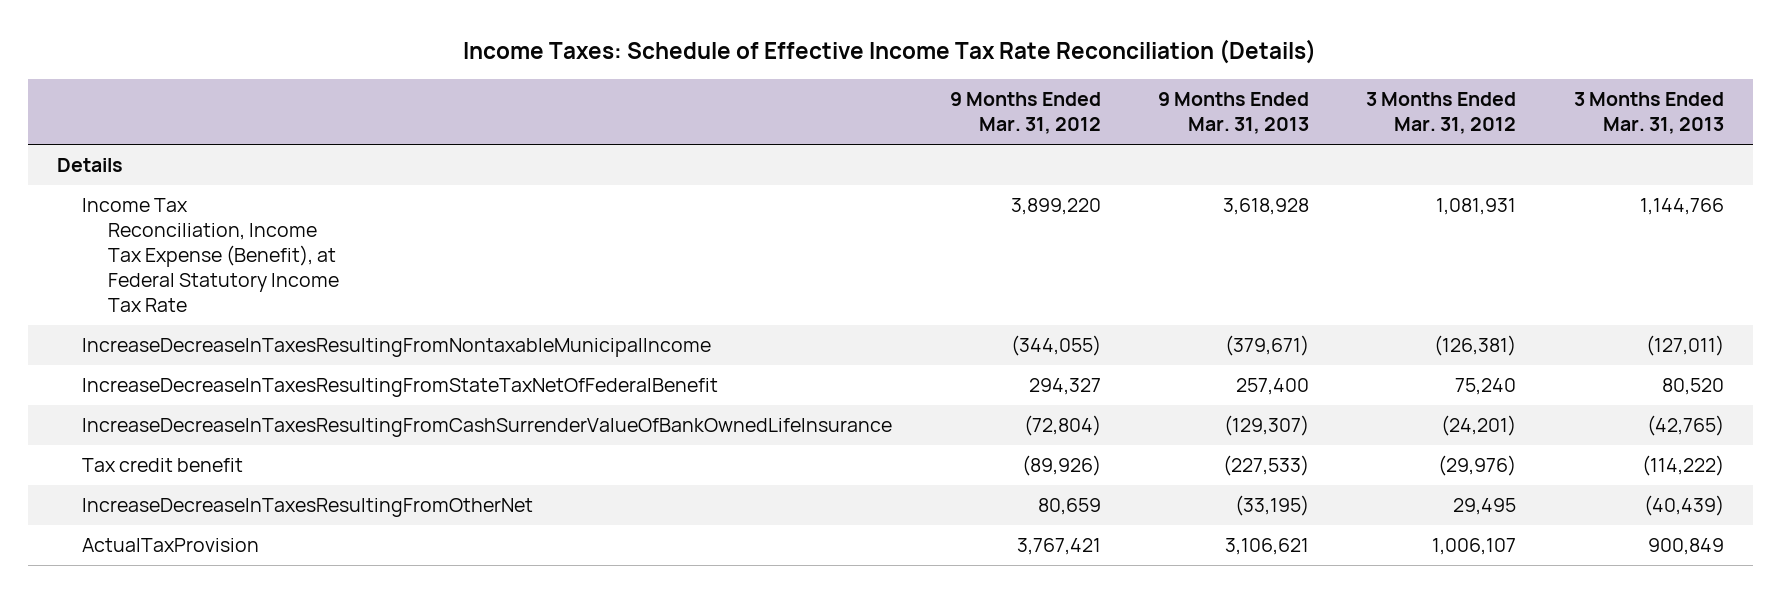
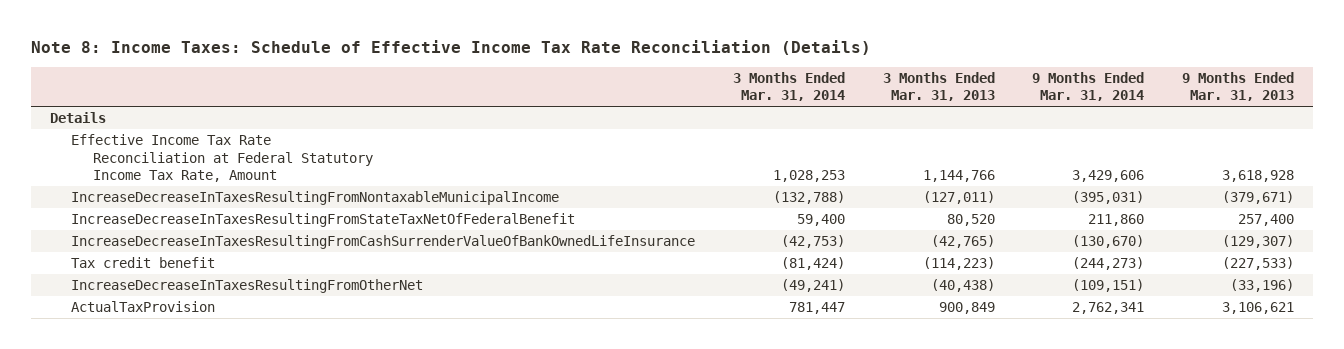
[463,38,1317,64] Income Taxes: Schedule of Effective Income Tax Rate Reconciliation (Details) -> [31,39,872,55] Note 8: Income Taxes: Schedule of Effective Income Tax Rate Reconciliation (Details)
[949,92,1101,134] 9 Months Ended Mar. 31, 2012 -> none
[1366,92,1517,134] 3 Months Ended Mar. 31, 2012 -> none
none -> [733,71,846,102] 3 Months Ended Mar. 31, 2014
none -> [1032,71,1145,102] 9 Months Ended Mar. 31, 2014
[82,198,339,313] Income Tax Reconciliation, Income Tax Expense (Benefit), at Federal Statutory Income Tax Rate -> [71,133,373,183] Effective Income Tax Rate Reconciliation at Federal Statutory Income Tax Rate, Amount
[1641,455,1724,477] (114,222) -> [922,256,995,270] (114,223)
[1235,495,1310,517] (33,195) -> [1229,278,1294,292] (33,196)
[1643,495,1724,517] (40,439) -> [930,278,995,292] (40,438)

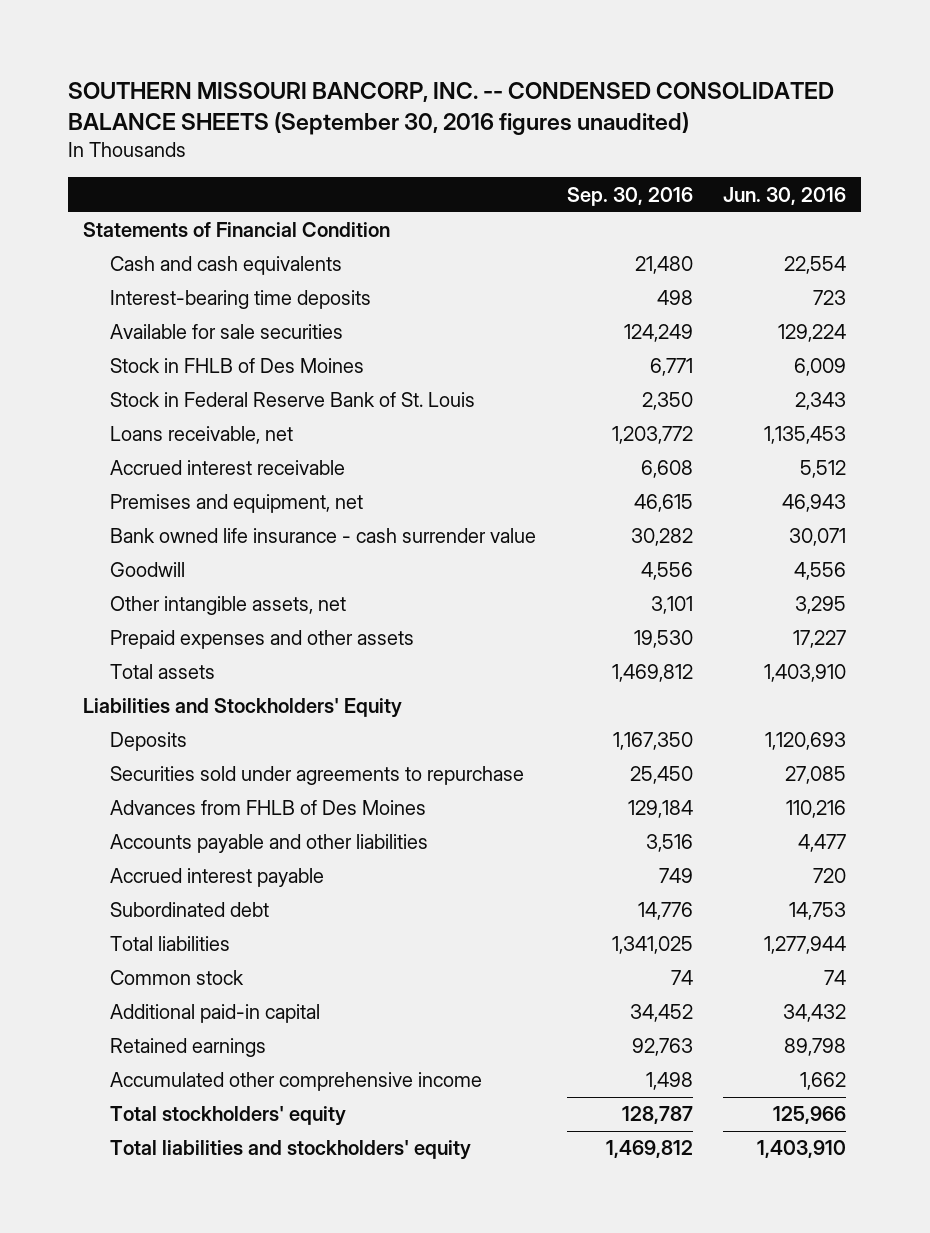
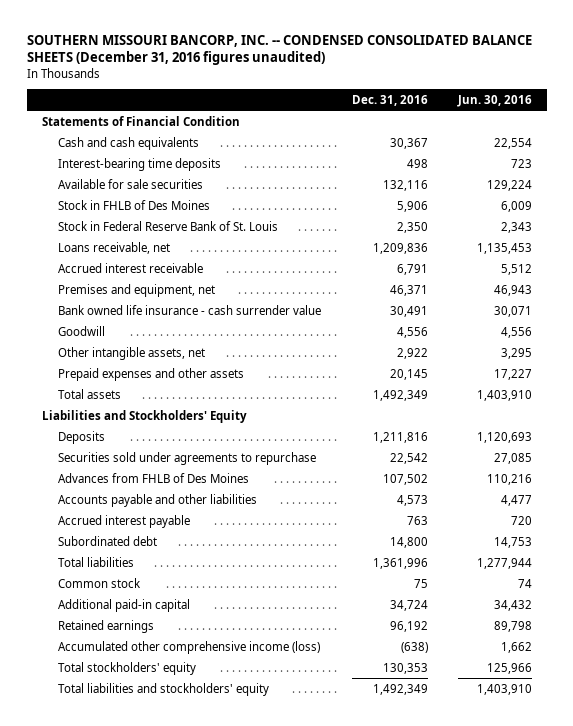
[68,82,835,136] SOUTHERN MISSOURI BANCORP, INC. -- CONDENSED CONSOLIDATED BALANCE SHEETS (September 30, 2016 figures unaudited) -> [26,34,532,66] SOUTHERN MISSOURI BANCORP, INC. -- CONDENSED CONSOLIDATED BALANCE SHEETS (December 31, 2016 figures unaudited)
[566,186,693,206] Sep. 30, 2016 -> none
none -> [351,94,428,106] Dec. 31, 2016
[110,1072,483,1092] Accumulated other comprehensive income -> [58,640,321,654] Accumulated other comprehensive income (loss)

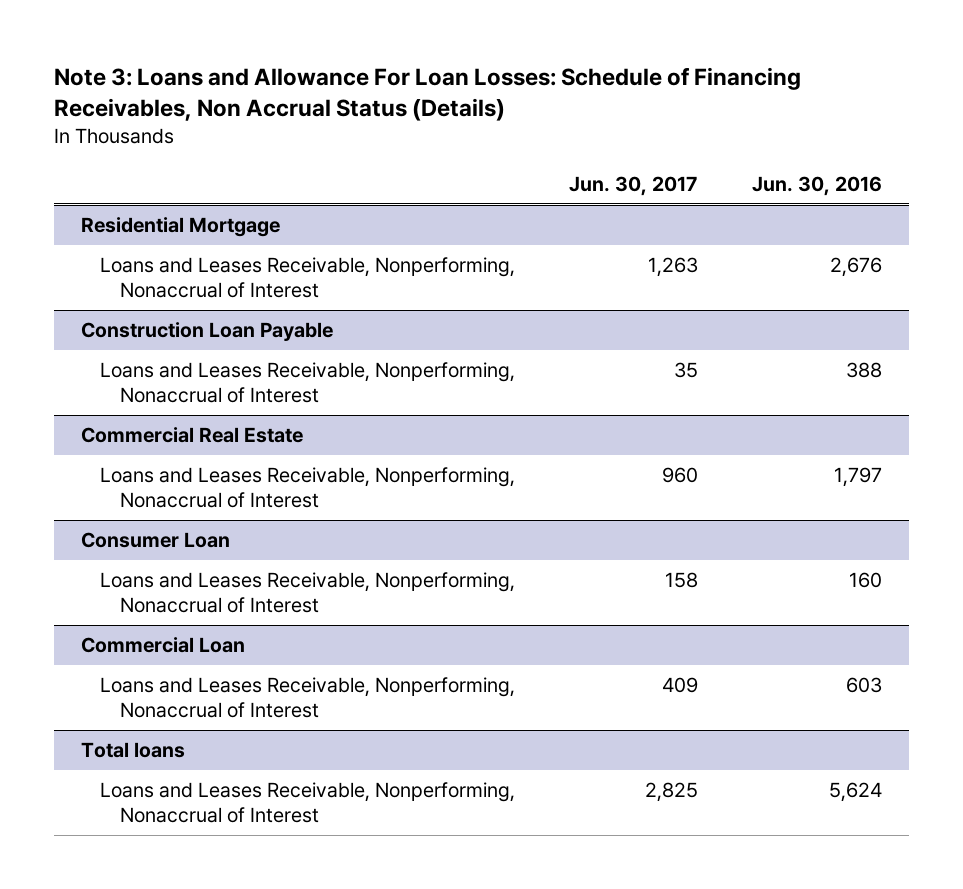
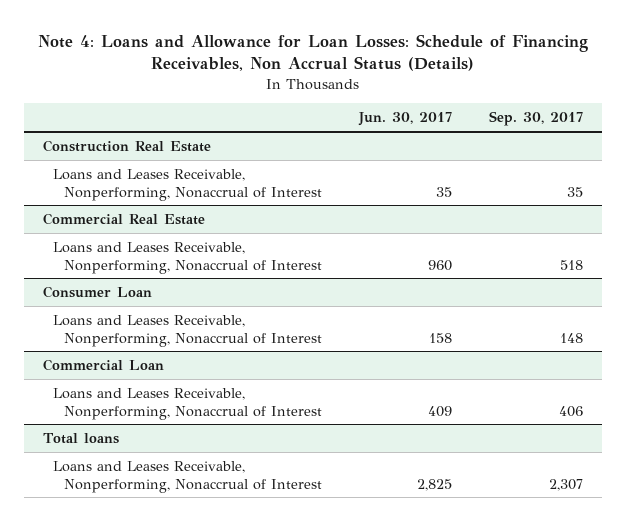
[53,66,801,122] Note 3: Loans and Allowance For Loan Losses: Schedule of Financing Receivables, Non Accrual Status (Details) -> [38,33,589,72] Note 4: Loans and Allowance for Loan Losses: Schedule of Financing Receivables, Non Accrual Status (Details)
[752,175,883,196] Jun. 30, 2016 -> none
none -> [489,111,584,127] Sep. 30, 2017
[80,217,280,238] Residential Mortgage -> none
[100,257,516,299] Loans and Leases Receivable, Nonperforming, Nonaccrual of Interest -> none
[80,322,333,342] Construction Loan Payable -> none
none -> [43,139,212,152] Construction Real Estate

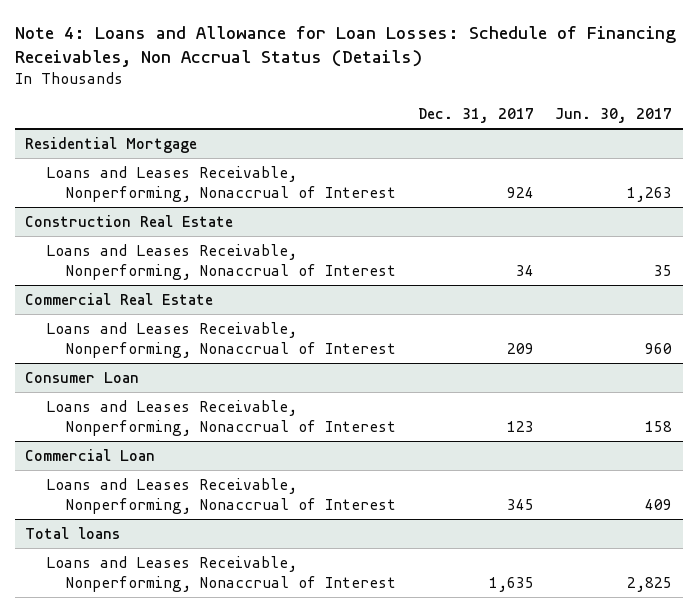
[489,111,584,127] Sep. 30, 2017 -> none
none -> [417,107,534,123] Dec. 31, 2017
none -> [25,136,198,153] Residential Mortgage
none -> [45,165,397,202] Loans and Leases Receivable, Nonperforming, Nonaccrual of Interest

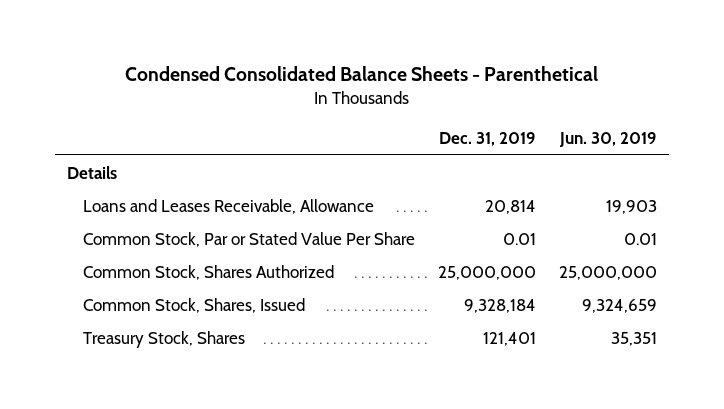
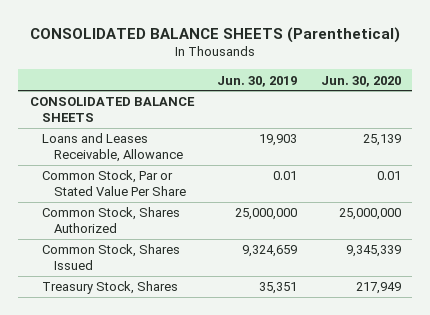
[124,66,598,82] Condensed Consolidated Balance Sheets - Parenthetical -> [30,26,401,43] CONSOLIDATED BALANCE SHEETS (Parenthetical)
[439,132,537,147] Dec. 31, 2019 -> none
none -> [320,75,401,87] Jun. 30, 2020
[66,165,117,179] Details -> none
none -> [29,97,195,123] CONSOLIDATED BALANCE SHEETS
[83,297,306,313] Common Stock, Shares, Issued -> [41,244,180,271] Common Stock, Shares Issued

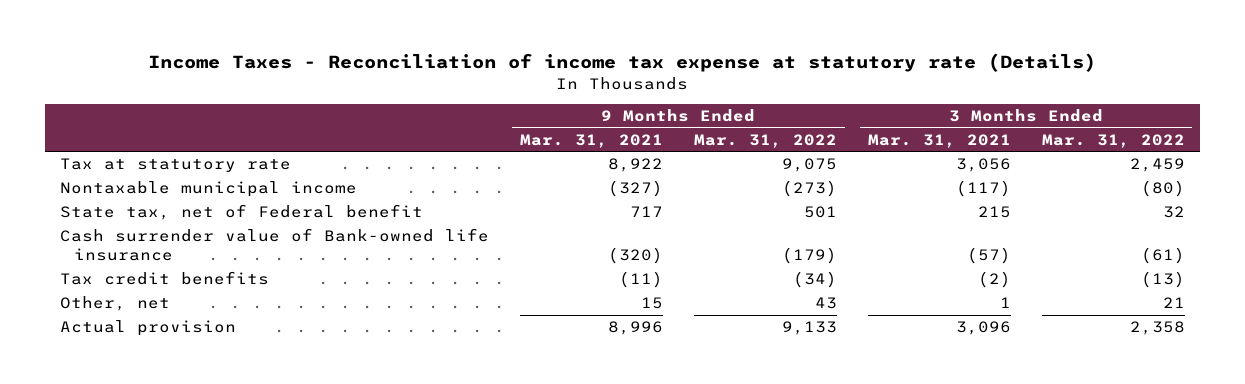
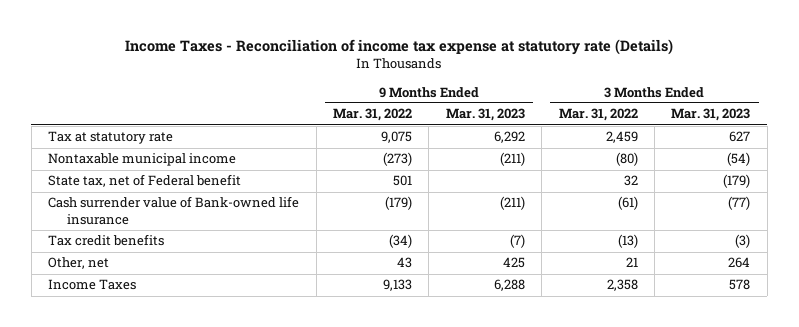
[519,133,663,148] Mar. 31, 2021 -> none
[867,133,1011,148] Mar. 31, 2021 -> none
none -> [445,108,525,122] Mar. 31, 2023
none -> [671,108,751,122] Mar. 31, 2023
[60,320,237,337] Actual provision -> [48,279,137,291] Income Taxes

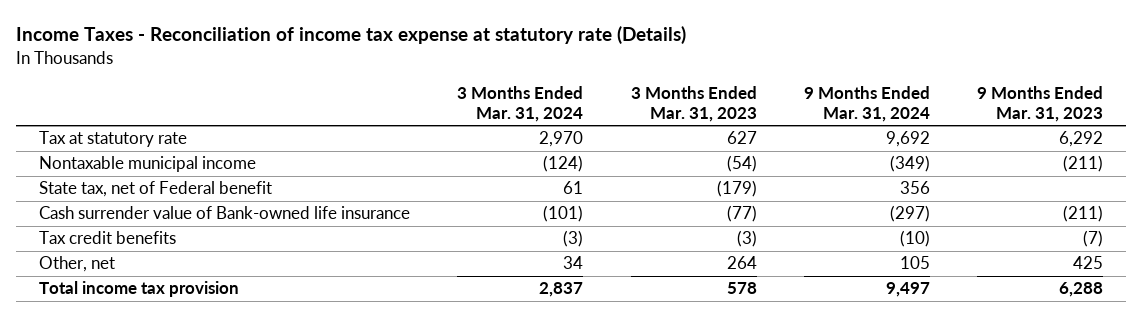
[333,108,413,122] Mar. 31, 2022 -> none
[558,108,638,122] Mar. 31, 2022 -> none
none -> [457,85,584,122] 3 Months Ended Mar. 31, 2024
none -> [803,85,930,122] 9 Months Ended Mar. 31, 2024
[48,279,137,291] Income Taxes -> [39,281,240,298] Total income tax provision

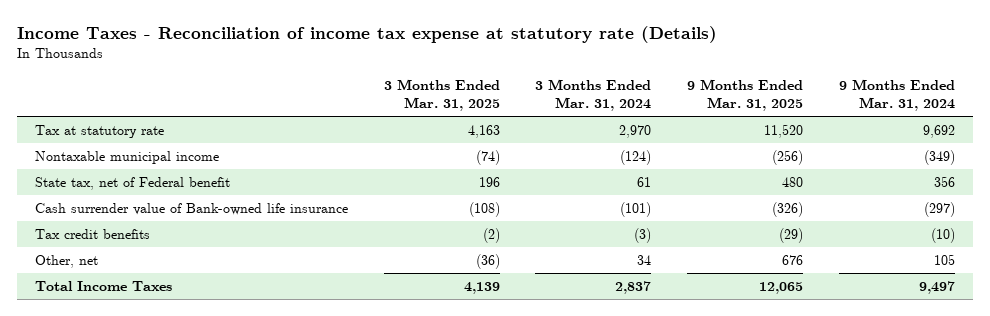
[630,85,757,122] 3 Months Ended Mar. 31, 2023 -> none
[976,85,1103,122] 9 Months Ended Mar. 31, 2023 -> none
none -> [383,79,500,112] 3 Months Ended Mar. 31, 2025
none -> [687,79,804,112] 9 Months Ended Mar. 31, 2025
[39,281,240,298] Total income tax provision -> [34,280,172,291] Total Income Taxes

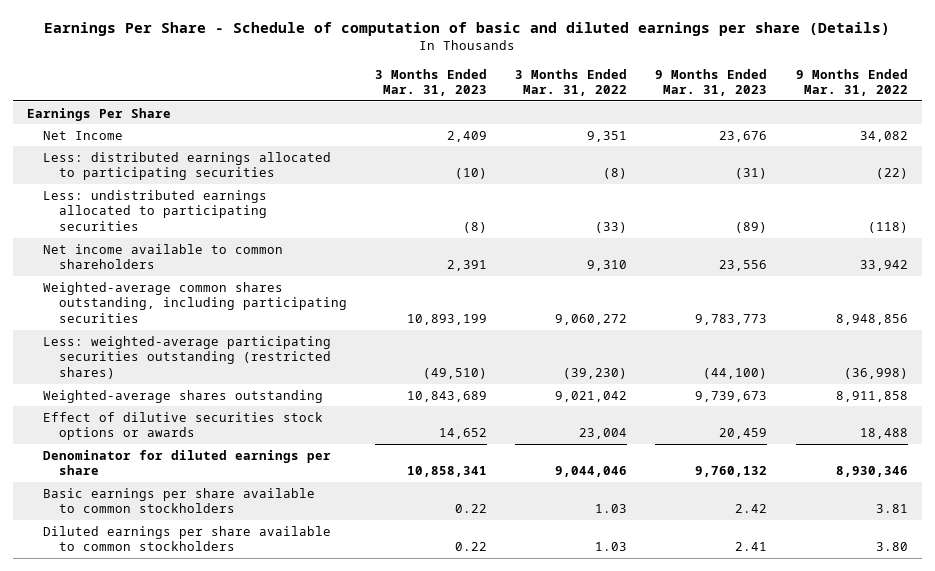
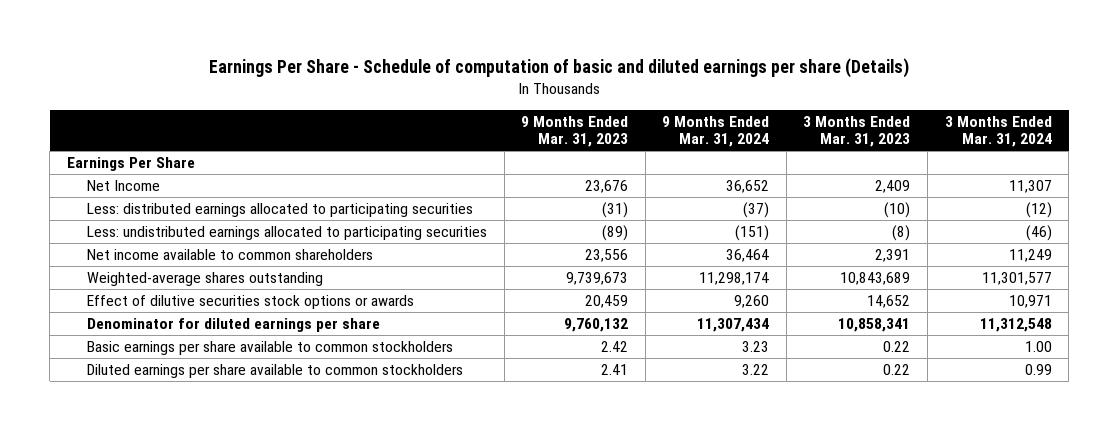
[515,68,628,97] 3 Months Ended Mar. 31, 2022 -> none
[795,68,908,97] 9 Months Ended Mar. 31, 2022 -> none
none -> [662,115,770,148] 9 Months Ended Mar. 31, 2024
none -> [944,115,1052,148] 3 Months Ended Mar. 31, 2024
[42,281,347,324] Weighted-average common shares outstanding, including participating securities -> none
[42,335,331,380] Less: weighted-average participating securities outstanding (restricted shares) -> none

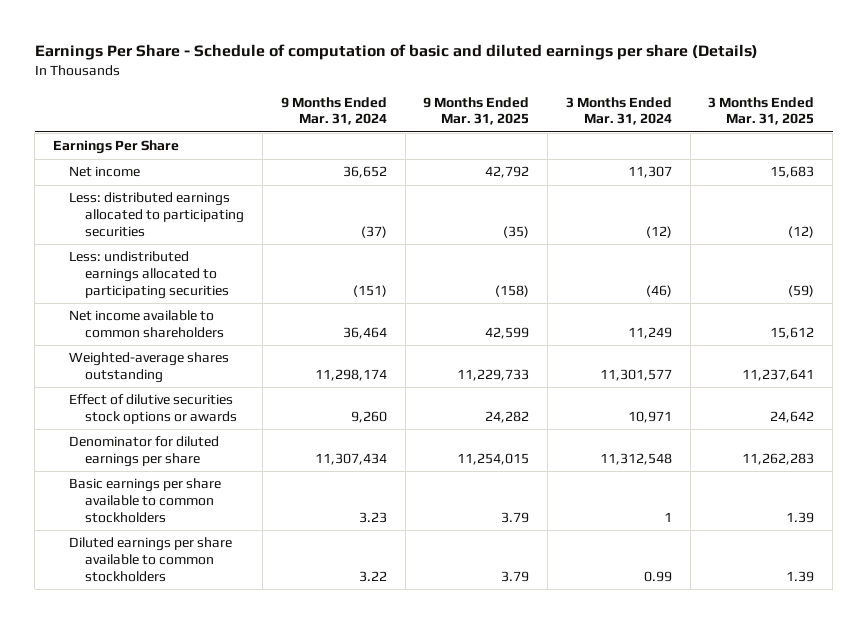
[521,115,629,148] 9 Months Ended Mar. 31, 2023 -> none
[803,115,911,148] 3 Months Ended Mar. 31, 2023 -> none
none -> [423,96,530,126] 9 Months Ended Mar. 31, 2025
none -> [708,96,815,126] 3 Months Ended Mar. 31, 2025
[87,179,161,191] Net Income -> [69,166,141,178] Net income
[1024,340,1052,352] 1.00 -> [663,512,672,523] 1

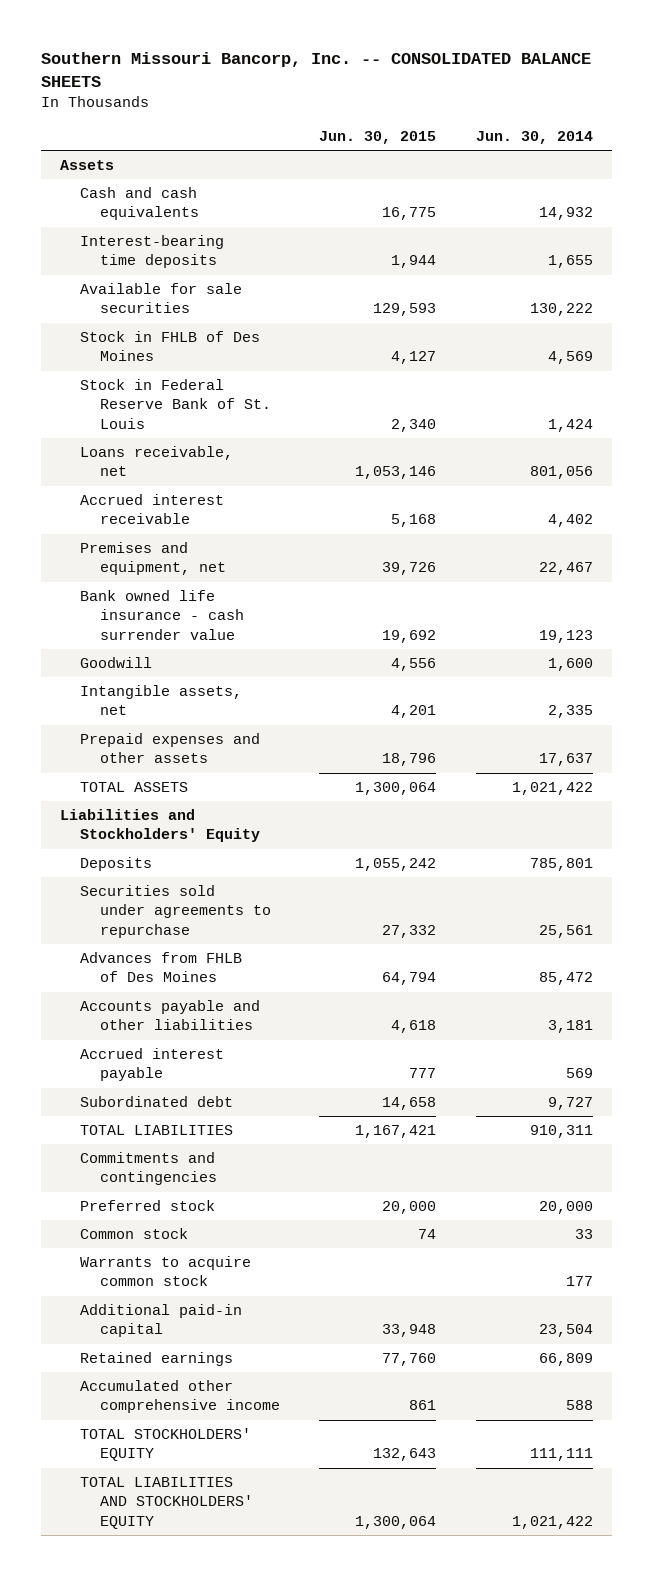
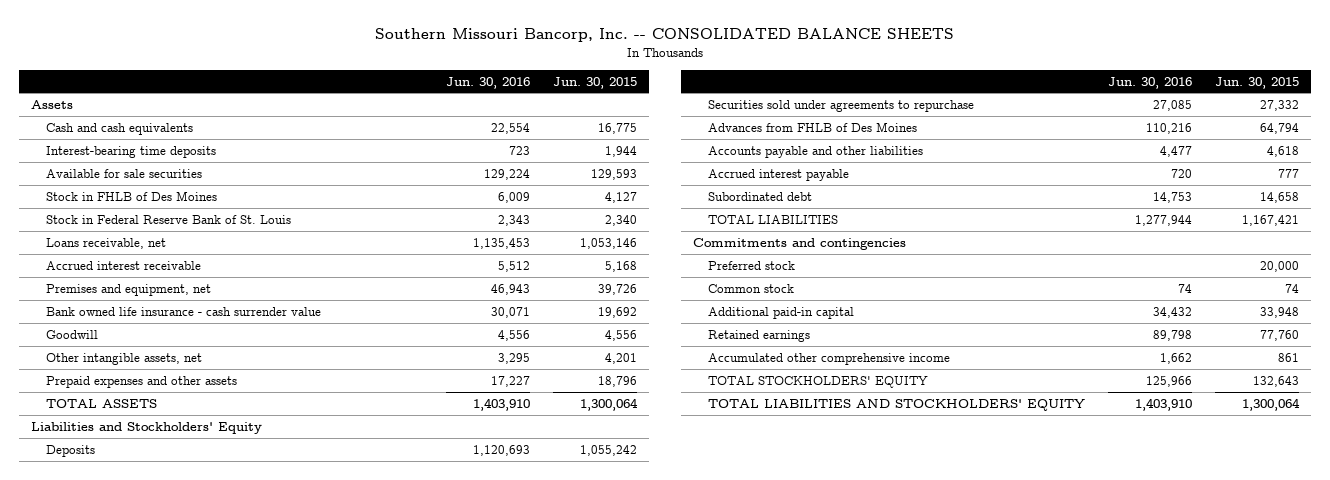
[475,130,593,144] Jun. 30, 2014 -> none
none -> [446,76,531,89] Jun. 30, 2016
[80,685,243,716] Intangible assets, net -> [45,352,202,365] Other intangible assets, net
[80,1256,252,1287] Warrants to acquire common stock -> none

